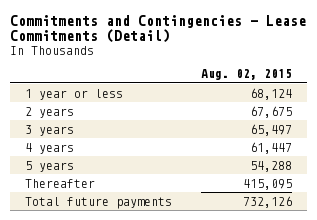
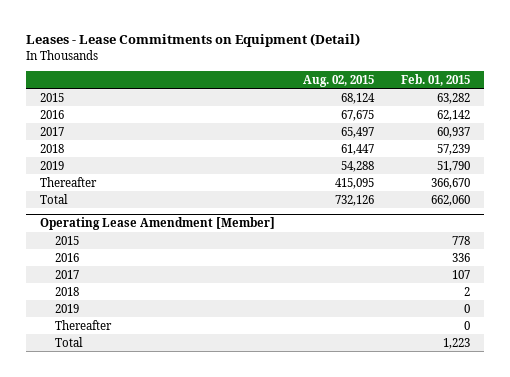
[10,14,307,44] Commitments and Contingencies - Lease Commitments (Detail) -> [26,33,361,48] Leases - Lease Commitments on Equipment (Detail)
none -> [400,73,470,86] Feb. 01, 2015
[24,88,123,100] 1 year or less -> [40,92,65,102] 2015
[24,106,74,118] 2 years -> [40,109,65,119] 2016
[24,124,74,136] 3 years -> [40,126,65,136] 2017
[24,142,74,154] 4 years -> [40,143,65,153] 2018
[24,160,74,172] 5 years -> [40,160,65,170] 2019
[24,196,172,209] Total future payments -> [40,193,69,204] Total
none -> [40,217,276,231] Operating Lease Amendment [Member]
none -> [54,235,79,245] 2015
none -> [54,252,79,262] 2016
none -> [54,269,79,279] 2017
none -> [54,286,79,296] 2018
none -> [54,303,79,313] 2019
none -> [54,319,112,330] Thereafter
none -> [54,336,83,347] Total

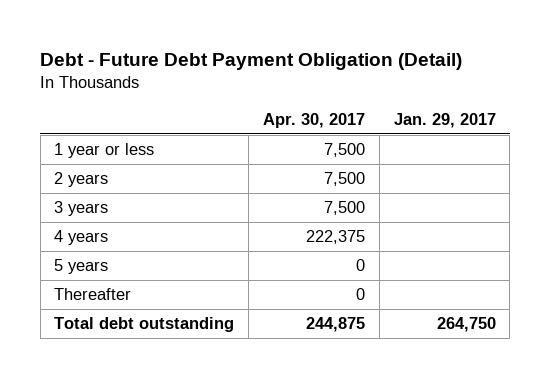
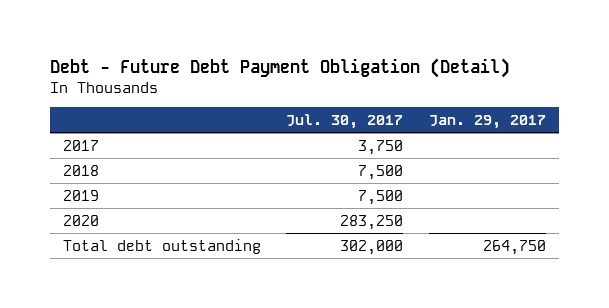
[262,113,365,129] Apr. 30, 2017 -> none
none -> [286,113,404,129] Jul. 30, 2017
[54,259,109,275] 5 years -> none
[54,288,132,301] Thereafter -> none
[54,143,155,159] 1 year or less -> [62,139,99,151] 2017
[54,172,109,188] 2 years -> [62,164,99,176] 2018
[54,201,109,217] 3 years -> [62,189,99,201] 2019
[54,230,109,246] 4 years -> [62,214,99,226] 2020

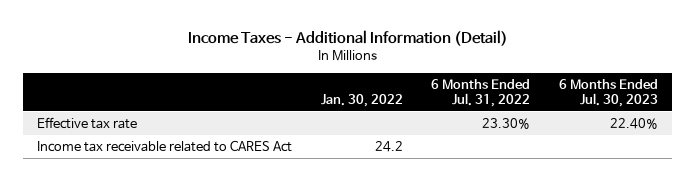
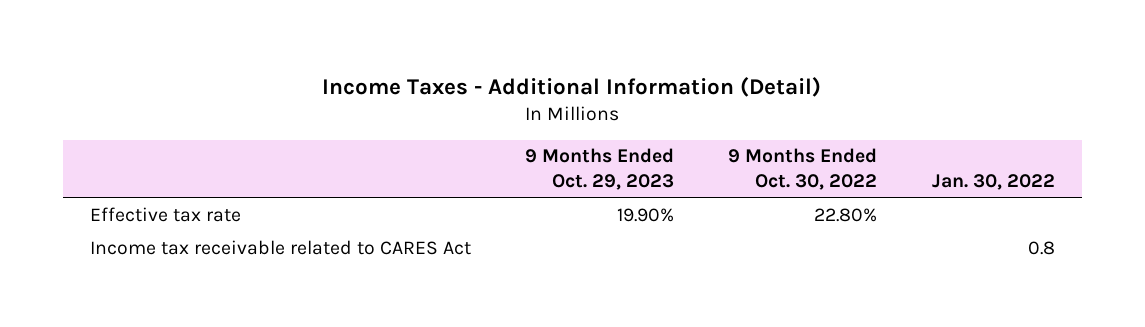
[431,78,531,108] 6 Months Ended Jul. 31, 2022 -> none
[558,78,658,108] 6 Months Ended Jul. 30, 2023 -> none
none -> [525,148,675,190] 9 Months Ended Oct. 29, 2023
none -> [728,148,878,190] 9 Months Ended Oct. 30, 2022
[374,140,403,152] 24.2 -> [1027,240,1055,255] 0.8

